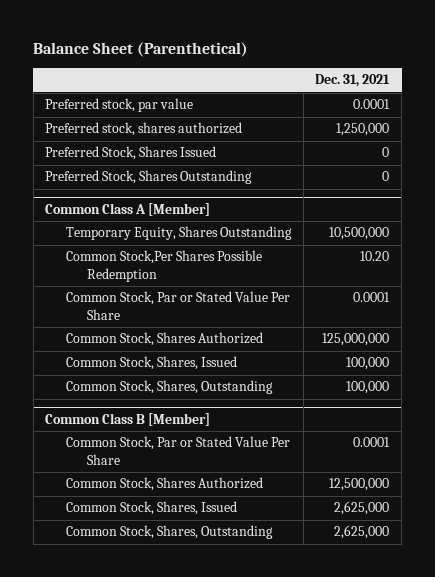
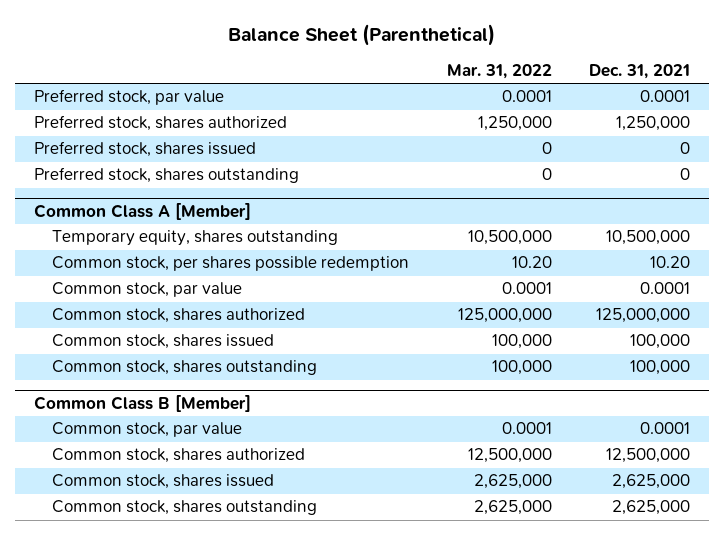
none -> [446,64,552,80] Mar. 31, 2022
[45,146,217,161] Preferred Stock, Shares Issued -> [33,141,256,158] Preferred stock, shares issued
[45,170,253,185] Preferred Stock, Shares Outstanding -> [33,167,299,184] Preferred stock, shares outstanding
[66,226,293,241] Temporary Equity, Shares Outstanding -> [52,230,339,247] Temporary equity, shares outstanding
[66,250,263,282] Common Stock,Per Shares Possible Redemption -> [52,256,410,272] Common stock, per shares possible redemption
[66,291,291,320] Common Stock, Par or Stated Value Per Share -> [52,282,243,298] Common stock, par value
[66,332,264,347] Common Stock, Shares Authorized -> [52,308,306,324] Common stock, shares authorized
[66,356,238,371] Common Stock, Shares, Issued -> [52,334,275,350] Common stock, shares issued
[66,380,274,395] Common Stock, Shares, Outstanding -> [52,360,318,376] Common stock, shares outstanding
[66,436,291,465] Common Stock, Par or Stated Value Per Share -> [52,422,243,438] Common stock, par value
[66,477,264,492] Common Stock, Shares Authorized -> [52,448,306,464] Common stock, shares authorized
[66,501,238,516] Common Stock, Shares, Issued -> [52,474,275,490] Common stock, shares issued
[66,525,274,540] Common Stock, Shares, Outstanding -> [52,500,318,516] Common stock, shares outstanding

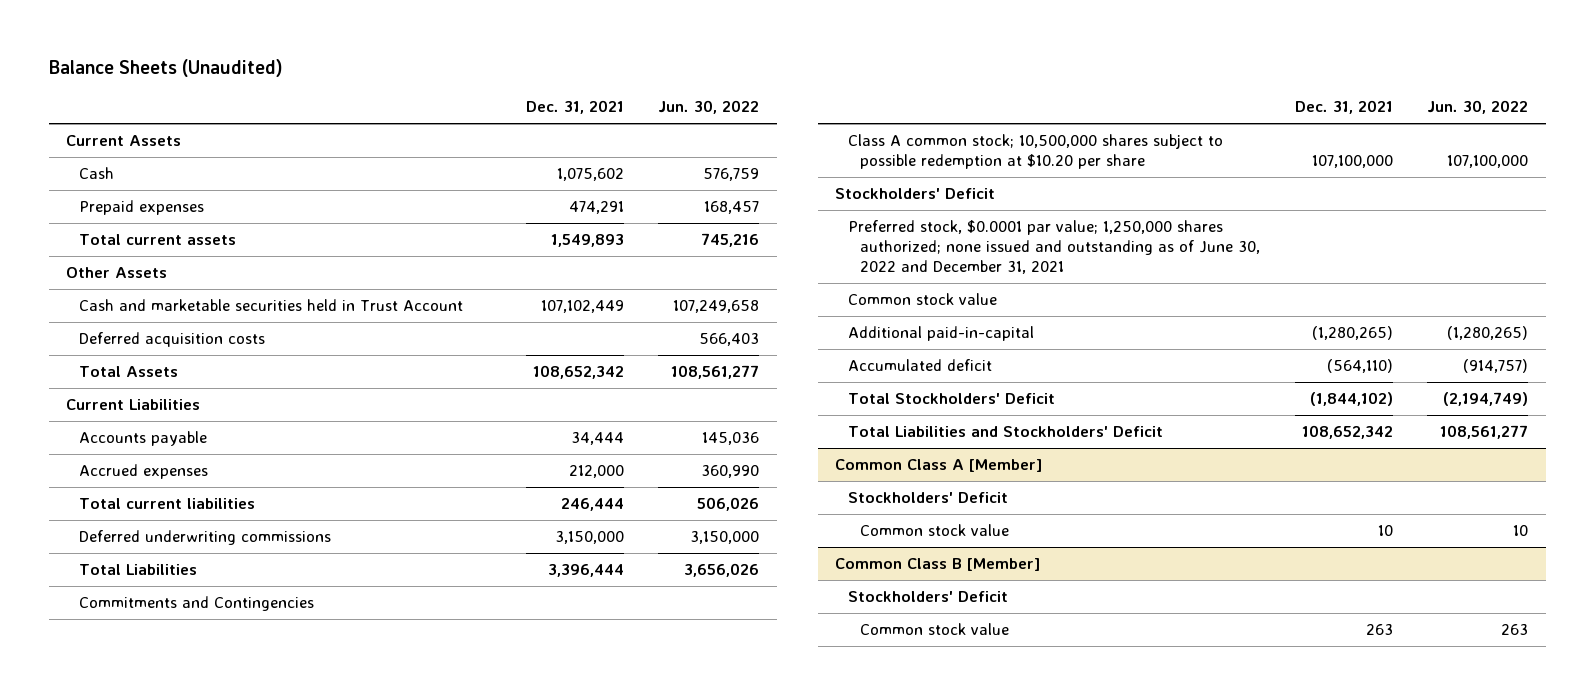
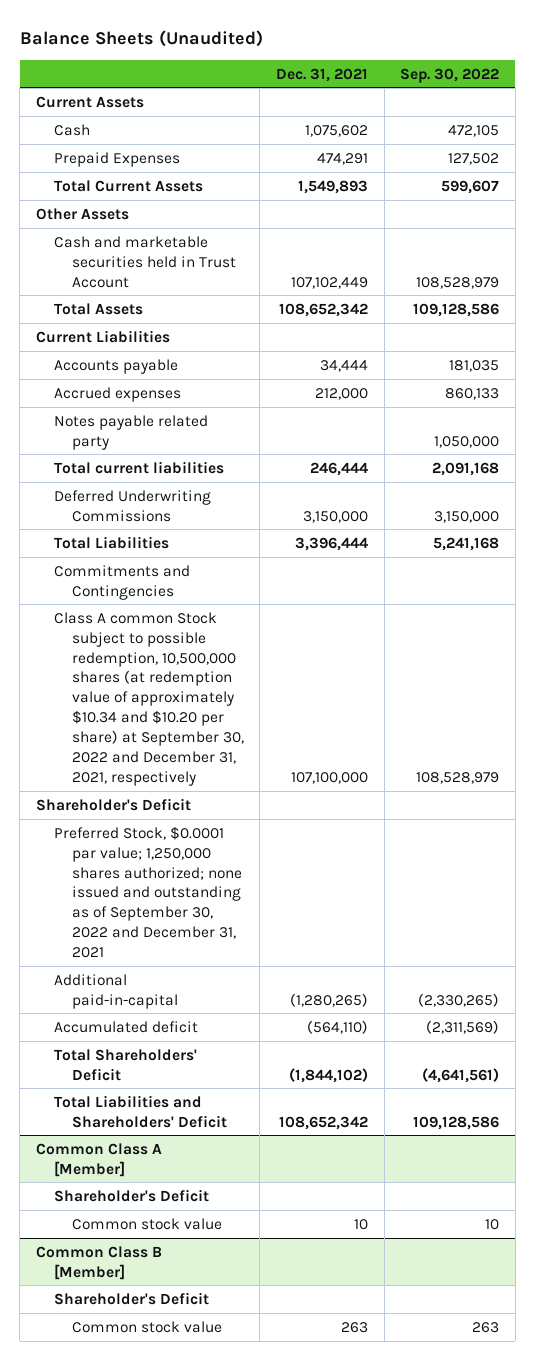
[658,100,760,115] Jun. 30, 2022 -> none
none -> [400,67,500,83] Sep. 30, 2022
[78,199,204,215] Prepaid expenses -> [53,151,180,167] Prepaid Expenses
[78,233,236,245] Total current assets -> [53,179,203,192] Total Current Assets
[78,331,265,347] Deferred acquisition costs -> none
none -> [53,414,208,450] Notes payable related party
[78,529,331,545] Deferred underwriting commissions -> [53,489,211,522] Deferred Underwriting Commissions
[847,292,997,305] Common stock value -> none
[847,133,1223,170] Class A common stock; 10,500,000 shares subject to possible redemption at $10.20 per share -> [53,611,244,787] Class A common Stock subject to possible redemption, 10,500,000 shares (at redemption value of approximately $10.34 and $10.20 per share) at September 30, 2022 and December 31, 2021, respectively
[834,187,995,199] Stockholders' Deficit -> [35,797,191,811] Shareholder's Deficit
[847,219,1261,275] Preferred stock, $0.0001 par value; 1,250,000 shares authorized; none issued and outstanding as of June 30, 2022 and December 31, 2021 -> [53,825,242,959] Preferred Stock, $0.0001 par value; 1,250,000 shares authorized; none issued and outstanding as of September 30, 2022 and December 31, 2021
[847,392,1055,404] Total Stockholders' Deficit -> [53,1048,197,1081] Total Shareholders' Deficit
[847,425,1163,437] Total Liabilities and Stockholders' Deficit -> [53,1094,227,1128] Total Liabilities and Shareholders' Deficit
[847,491,1008,503] Stockholders' Deficit -> [53,1188,209,1202] Shareholder's Deficit
[847,590,1008,602] Stockholders' Deficit -> [53,1291,209,1305] Shareholder's Deficit

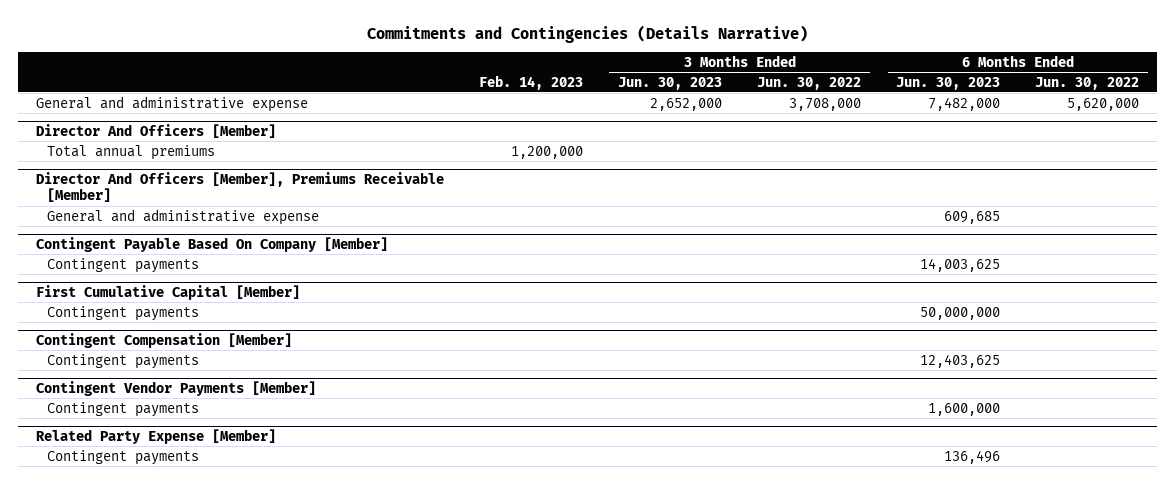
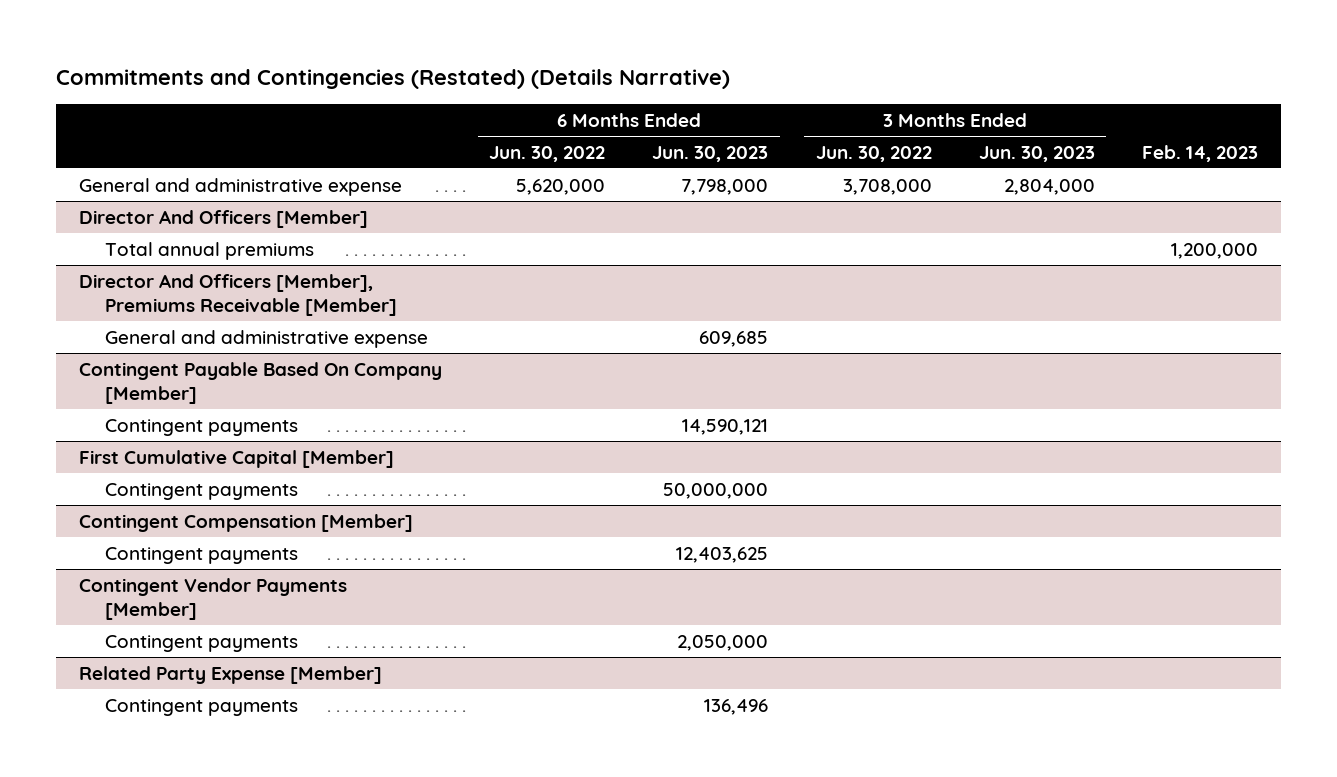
[366,24,808,43] Commitments and Contingencies (Details Narrative) -> [55,69,730,90] Commitments and Contingencies (Restated) (Details Narrative)
[650,97,723,111] 2,652,000 -> [1003,178,1095,195] 2,804,000
[928,96,1001,111] 7,482,000 -> [681,178,769,195] 7,798,000
[920,257,1001,272] 14,003,625 -> [682,418,769,435] 14,590,121
[928,402,1001,416] 1,600,000 -> [677,634,769,651] 2,050,000

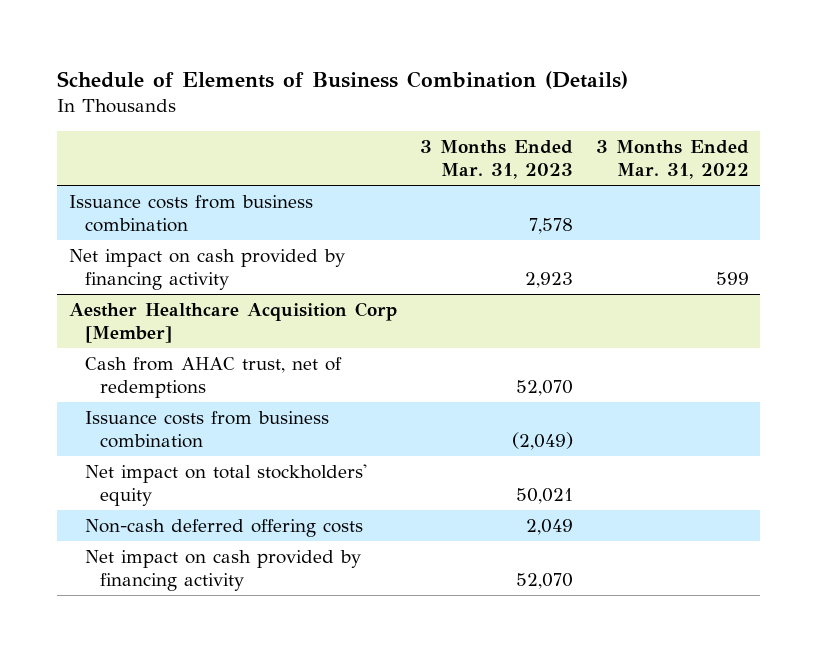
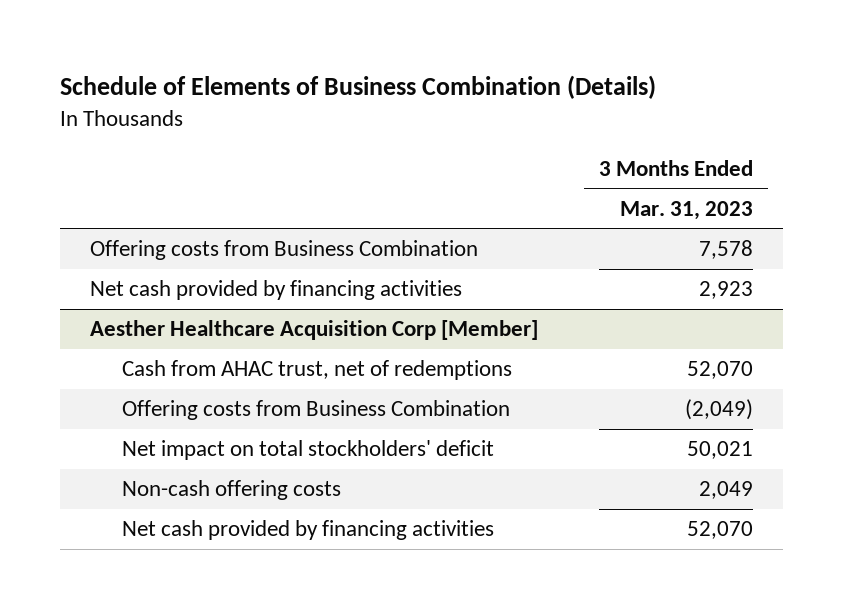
[595,140,749,180] 3 Months Ended Mar. 31, 2022 -> none
[68,194,313,233] Issuance costs from business combination -> [90,240,479,261] Offering costs from Business Combination
[68,248,345,291] Net impact on cash provided by financing activity -> [90,280,463,301] Net cash provided by financing activities
[84,410,329,449] Issuance costs from business combination -> [122,400,511,421] Offering costs from Business Combination
[84,463,367,507] Net impact on total stockholders' equity -> [122,440,495,461] Net impact on total stockholders' deficit
[84,518,363,537] Non-cash deferred offering costs -> [122,480,342,501] Non-cash offering costs
[84,549,361,592] Net impact on cash provided by financing activity -> [122,520,495,541] Net cash provided by financing activities

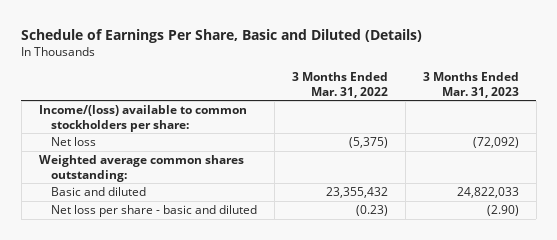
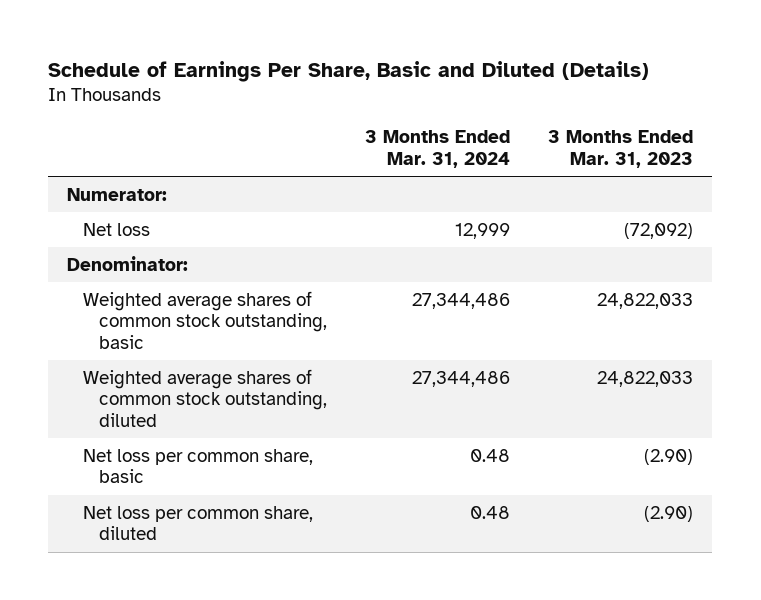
[291,72,388,98] 3 Months Ended Mar. 31, 2022 -> none
none -> [365,130,511,169] 3 Months Ended Mar. 31, 2024
[38,105,247,132] Income/(loss) available to common stockholders per share: -> [67,187,168,201] Numerator:
[38,155,244,182] Weighted average common shares outstanding: -> [67,255,189,271] Denominator:
[51,187,147,197] Basic and diluted -> [83,290,328,350] Weighted average shares of common stock outstanding, basic
none -> [83,368,328,428] Weighted average shares of common stock outstanding, diluted
[51,205,258,218] Net loss per share - basic and diluted -> [83,448,314,484] Net loss per common share, basic
none -> [83,505,314,541] Net loss per common share, diluted

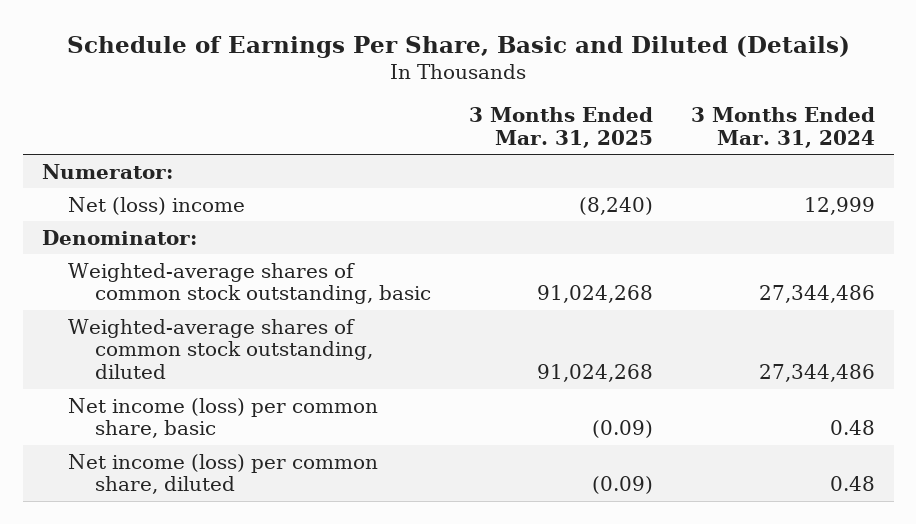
[548,130,694,169] 3 Months Ended Mar. 31, 2023 -> none
none -> [468,107,653,148] 3 Months Ended Mar. 31, 2025
[83,222,151,236] Net loss -> [68,196,246,215] Net (loss) income
[83,290,328,350] Weighted average shares of common stock outstanding, basic -> [68,262,431,305] Weighted-average shares of common stock outstanding, basic
[83,368,328,428] Weighted average shares of common stock outstanding, diluted -> [68,318,373,380] Weighted-average shares of common stock outstanding, diluted
[83,448,314,484] Net loss per common share, basic -> [68,397,379,439] Net income (loss) per common share, basic
[83,505,314,541] Net loss per common share, diluted -> [68,453,379,495] Net income (loss) per common share, diluted

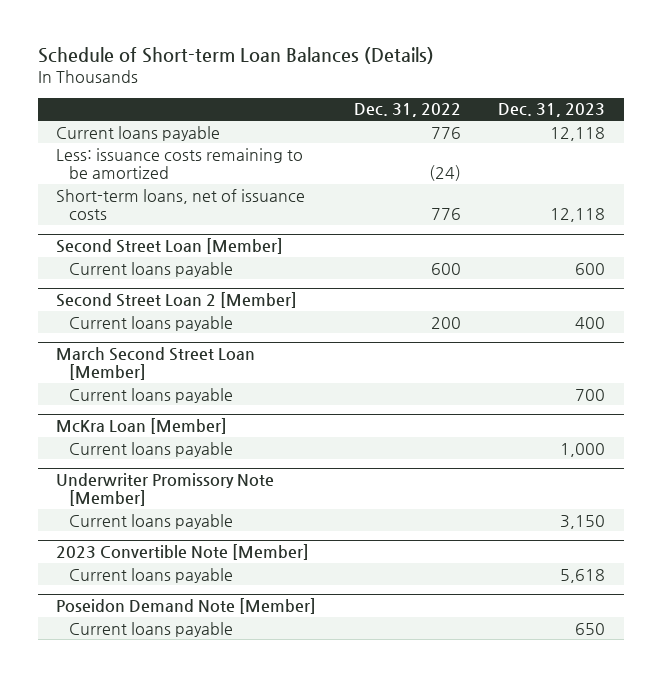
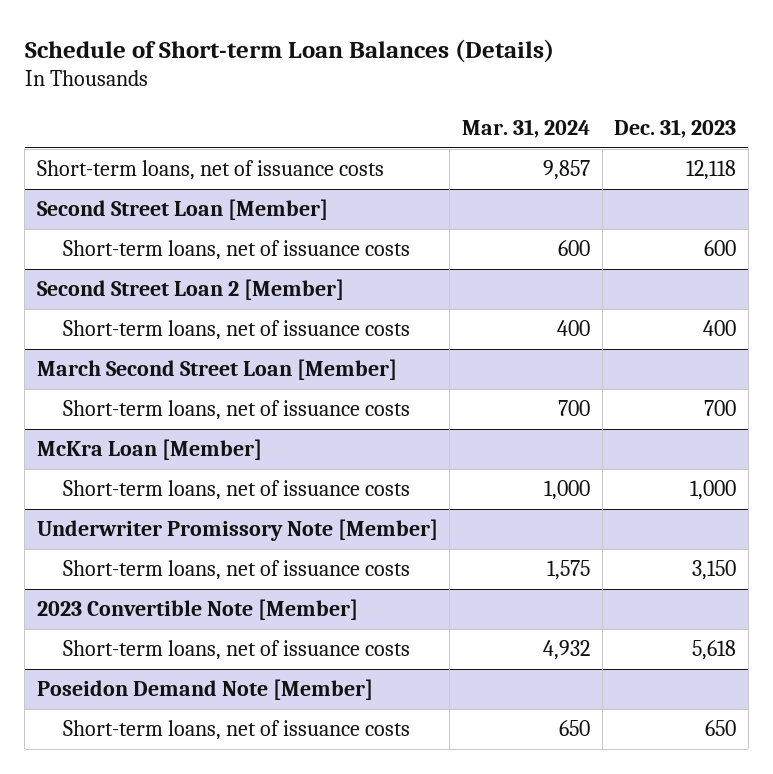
[353,103,461,118] Dec. 31, 2022 -> none
none -> [461,118,590,138] Mar. 31, 2024
[56,125,221,141] Current loans payable -> none
[56,147,304,179] Less: issuance costs remaining to be amortized -> none
[68,261,233,277] Current loans payable -> [62,240,410,261] Short-term loans, net of issuance costs
[68,315,233,331] Current loans payable -> [62,320,410,341] Short-term loans, net of issuance costs
[68,387,233,403] Current loans payable -> [62,400,410,421] Short-term loans, net of issuance costs
[68,441,233,457] Current loans payable -> [62,480,410,501] Short-term loans, net of issuance costs
[68,513,233,529] Current loans payable -> [62,560,410,581] Short-term loans, net of issuance costs
[68,567,233,583] Current loans payable -> [62,640,410,661] Short-term loans, net of issuance costs
[68,621,233,637] Current loans payable -> [62,720,410,741] Short-term loans, net of issuance costs

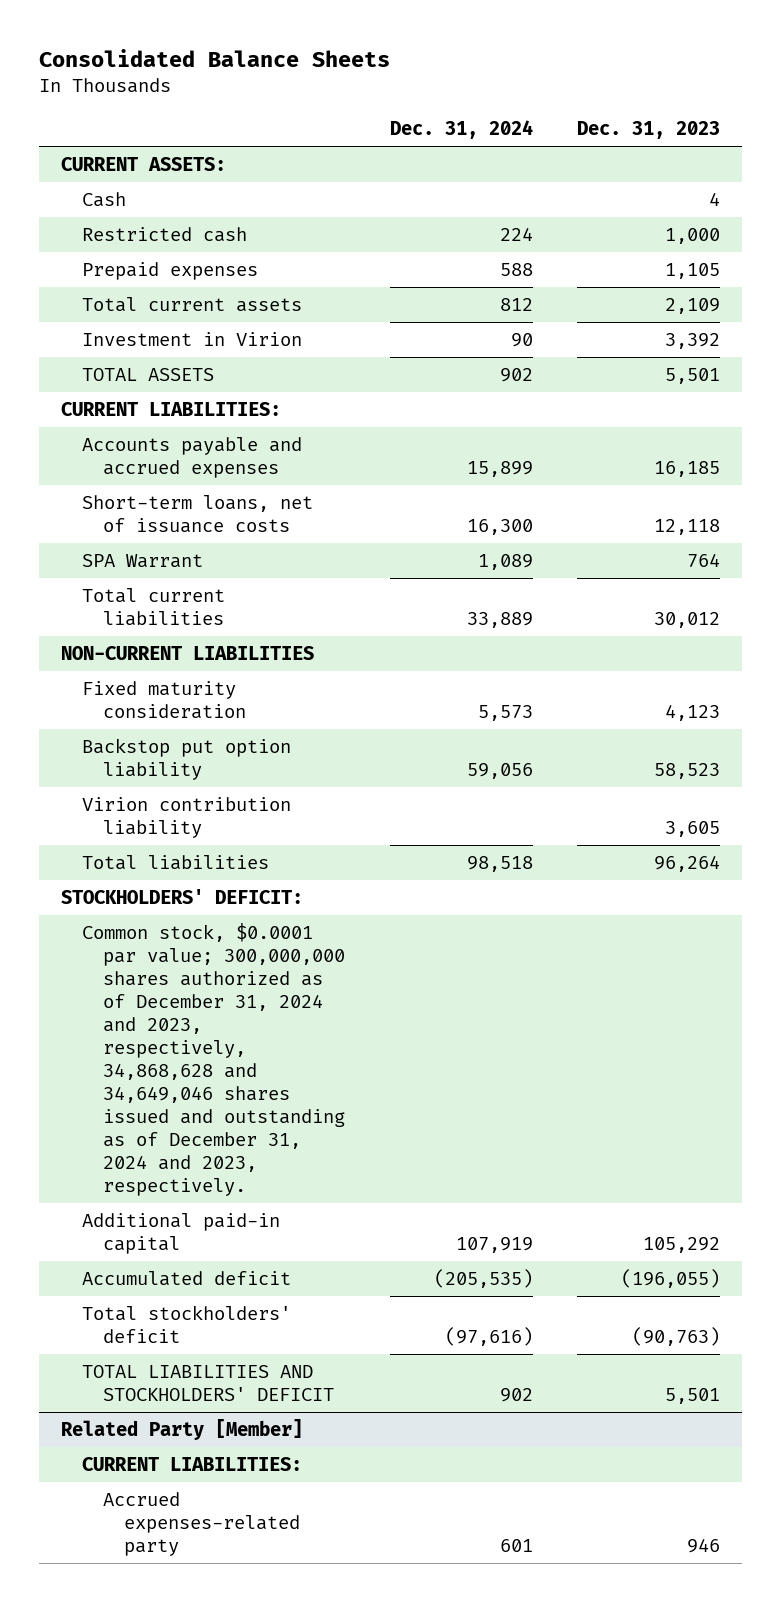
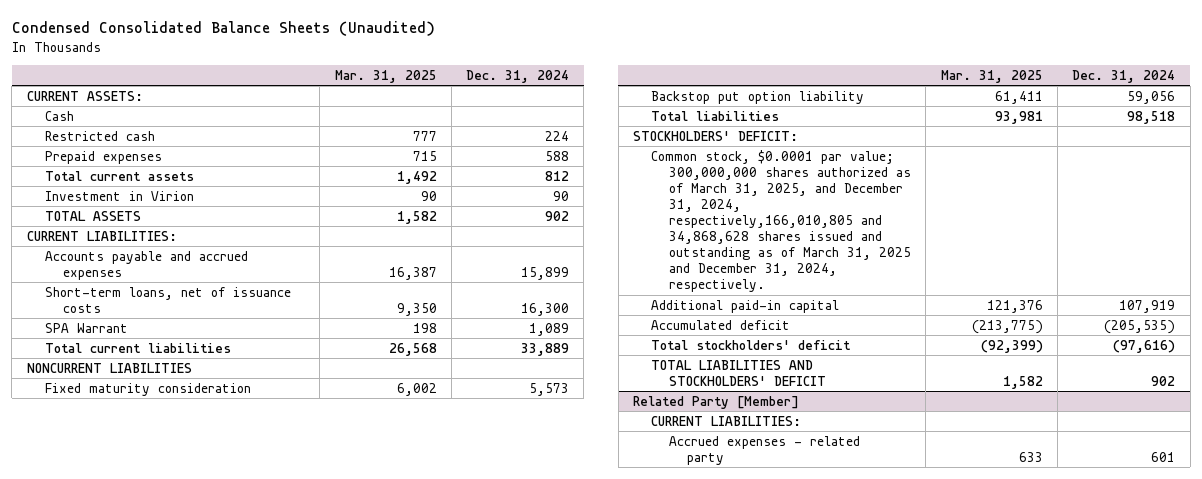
[38,49,390,68] Consolidated Balance Sheets -> [11,21,435,37] Condensed Consolidated Balance Sheets (Unaudited)
[577,121,721,140] Dec. 31, 2023 -> none
none -> [334,69,437,83] Mar. 31, 2025
[60,646,314,661] NON-CURRENT LIABILITIES -> [26,362,192,373] NONCURRENT LIABILITIES
[81,797,291,839] Virion contribution liability -> none
[81,923,346,1196] Common stock, $0.0001 par value; 300,000,000 shares authorized as of December 31, 2024 and 2023, respectively, 34,868,628 and 34,649,046 shares issued and outstanding as of December 31, 2024 and 2023, respectively. -> [651,149,912,293] Common stock, $0.0001 par value; 300,000,000 shares authorized as of March 31, 2025, and December 31, 2024, respectively,166,010,805 and 34,868,628 shares issued and outstanding as of March 31, 2025 and December 31, 2024, respectively.
[103,1492,301,1556] Accrued expenses-related party -> [669,435,861,465] Accrued expenses - related party

